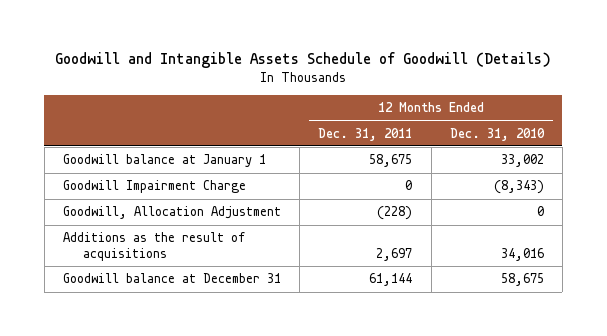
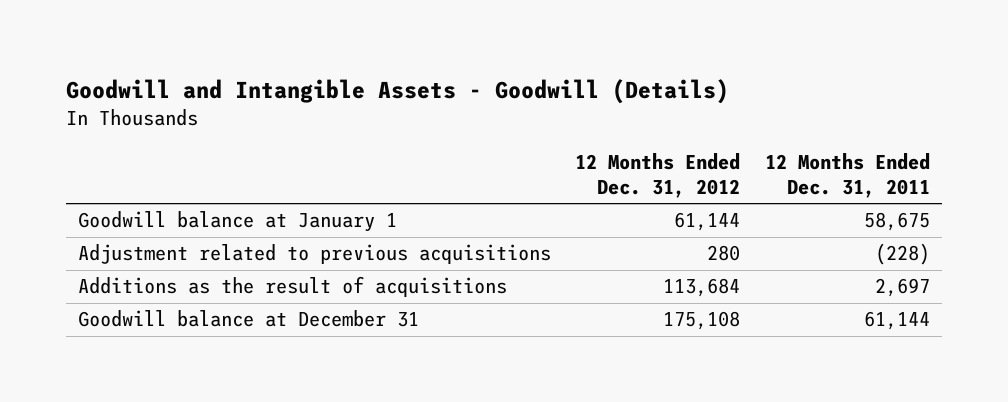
[55,52,552,69] Goodwill and Intangible Assets Schedule of Goodwill (Details) -> [66,78,730,104] Goodwill and Intangible Assets - Goodwill (Details)
[449,127,545,141] Dec. 31, 2010 -> none
none -> [575,152,741,198] 12 Months Ended Dec. 31, 2012
[62,180,246,194] Goodwill Impairment Charge -> none
[62,206,281,220] Goodwill, Allocation Adjustment -> [78,244,552,265] Adjustment related to previous acquisitions

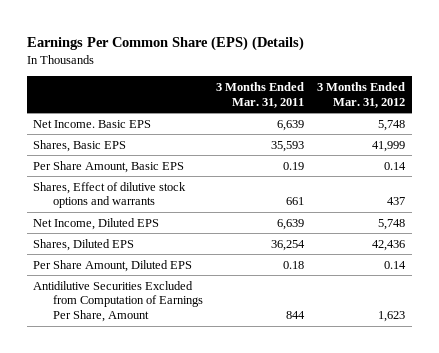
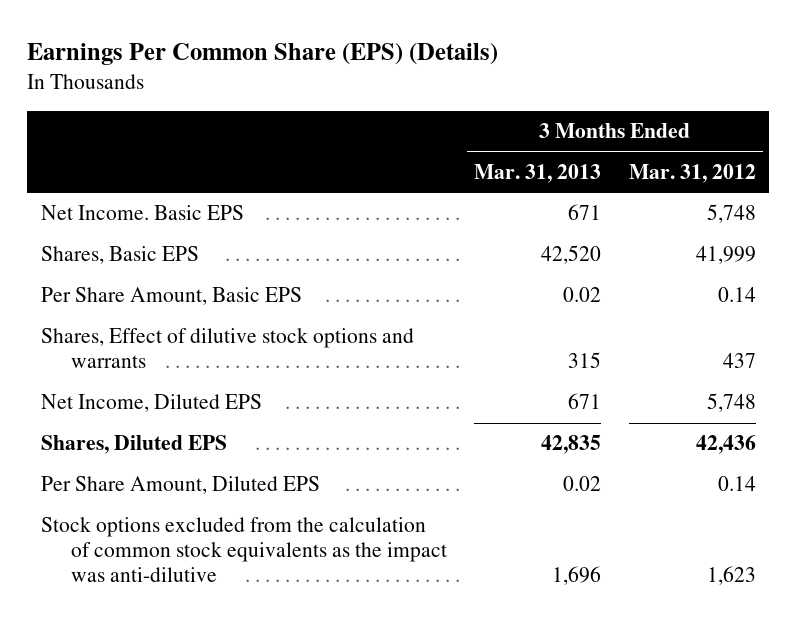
[216,82,305,108] 3 Months Ended Mar. 31, 2011 -> none
none -> [474,163,602,183] Mar. 31, 2013
[33,280,204,323] Antidilutive Securities Excluded from Computation of Earnings Per Share, Amount -> [40,517,447,583] Stock options excluded from the calculation of common stock equivalents as the impact was anti-dilutive

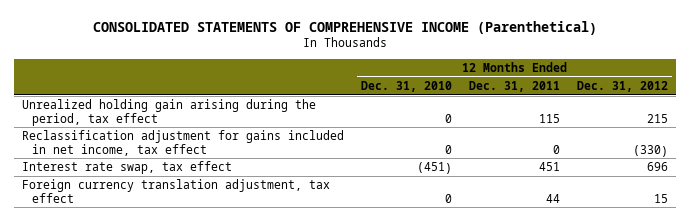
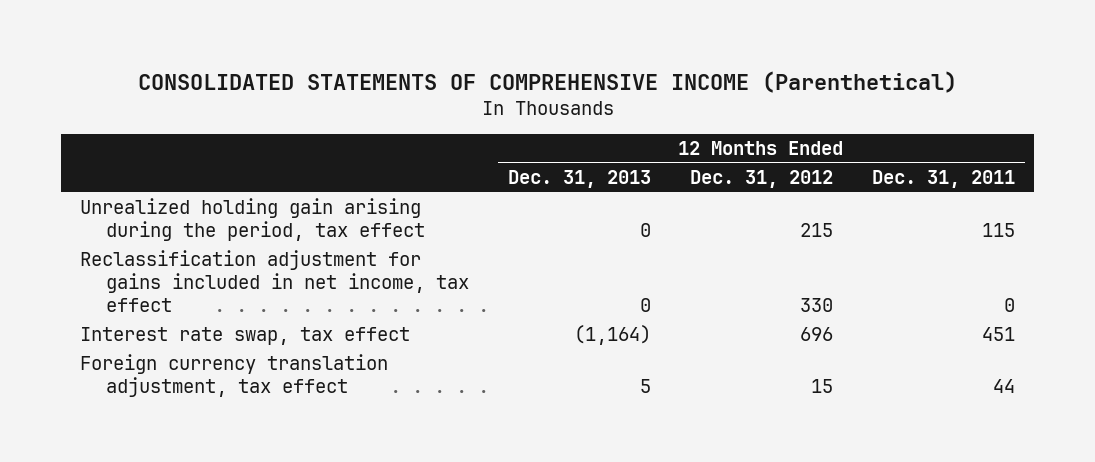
[361,80,453,92] Dec. 31, 2010 -> none
none -> [508,170,652,189] Dec. 31, 2013
[632,144,668,157] (330) -> [799,298,833,313] 330

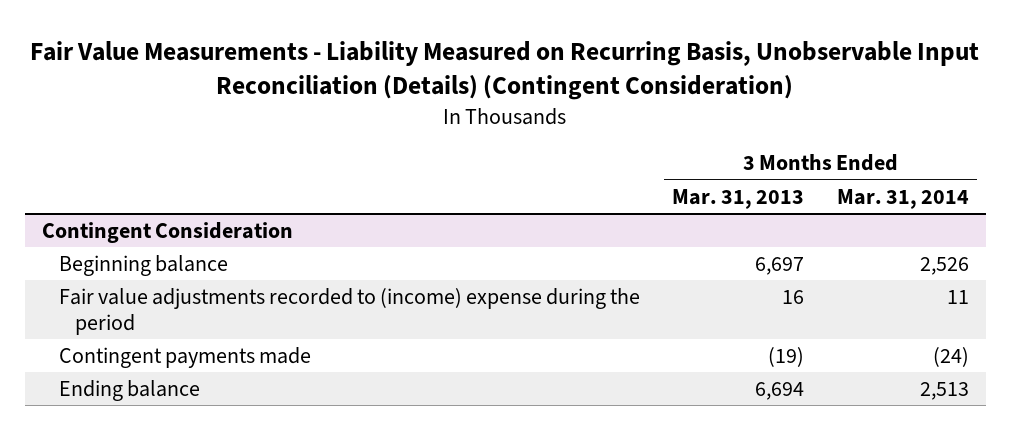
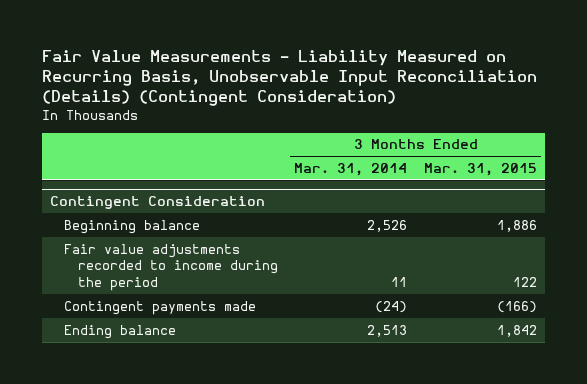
[672,188,805,209] Mar. 31, 2013 -> none
none -> [423,162,537,176] Mar. 31, 2015
[58,288,640,335] Fair value adjustments recorded to (income) expense during the period -> [64,243,278,291] Fair value adjustments recorded to income during the period

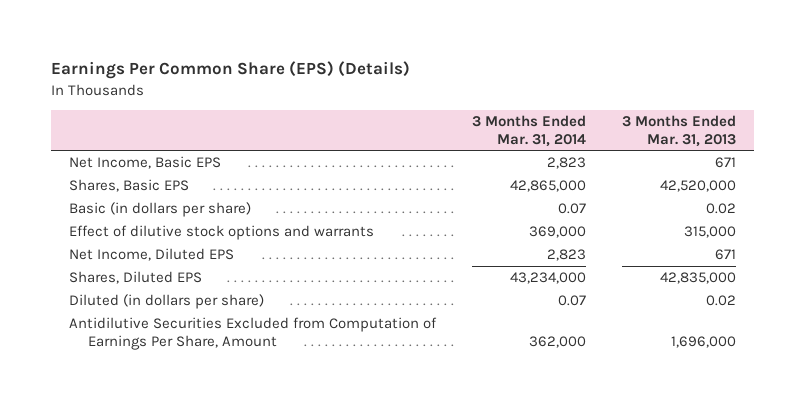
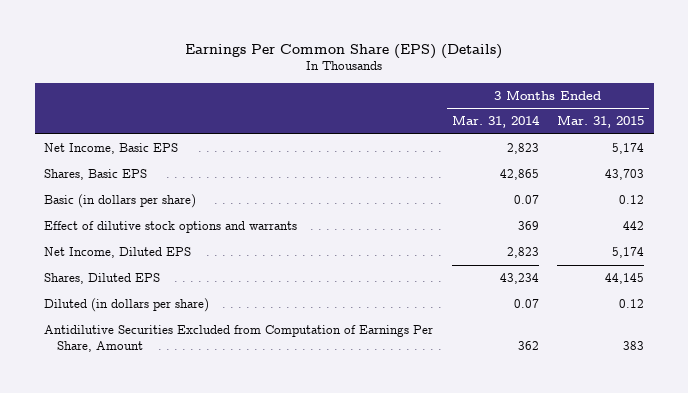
[621,114,736,147] 3 Months Ended Mar. 31, 2013 -> none
none -> [557,115,645,129] Mar. 31, 2015
[509,180,586,193] 42,865,000 -> [499,169,539,181] 42,865
[528,226,586,239] 369,000 -> [517,221,539,231] 369
[509,272,586,285] 43,234,000 -> [499,273,539,285] 43,234
[528,336,586,349] 362,000 -> [517,340,539,350] 362

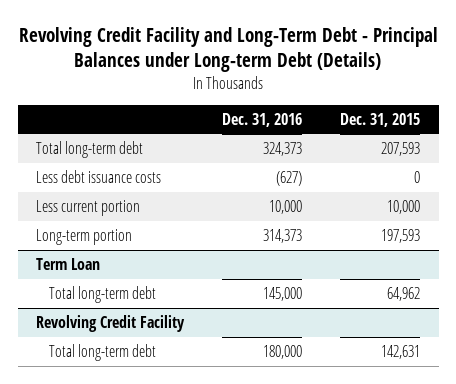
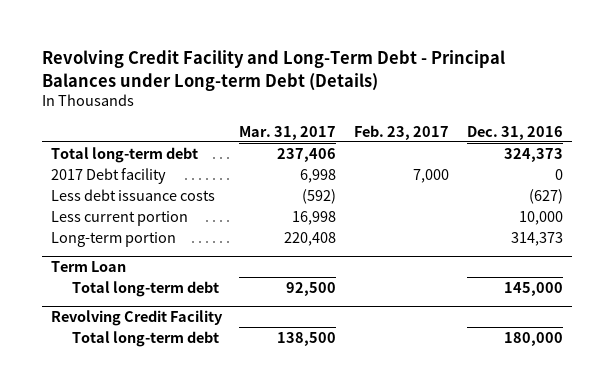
[339,112,420,127] Dec. 31, 2015 -> none
none -> [239,125,337,140] Mar. 31, 2017
none -> [354,124,450,140] Feb. 23, 2017
none -> [50,167,166,184] 2017 Debt facility

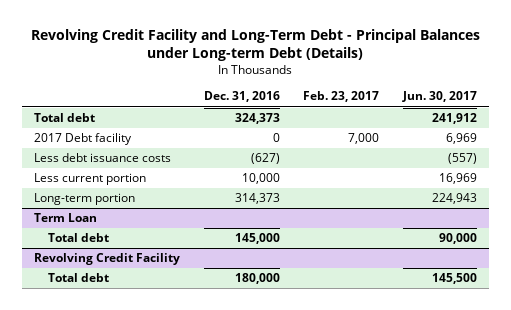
[239,125,337,140] Mar. 31, 2017 -> none
none -> [402,91,478,103] Jun. 30, 2017
[50,146,198,163] Total long-term debt -> [33,113,95,123] Total debt
[72,280,220,297] Total long-term debt -> [47,233,109,243] Total debt
[72,330,220,347] Total long-term debt -> [47,273,109,283] Total debt

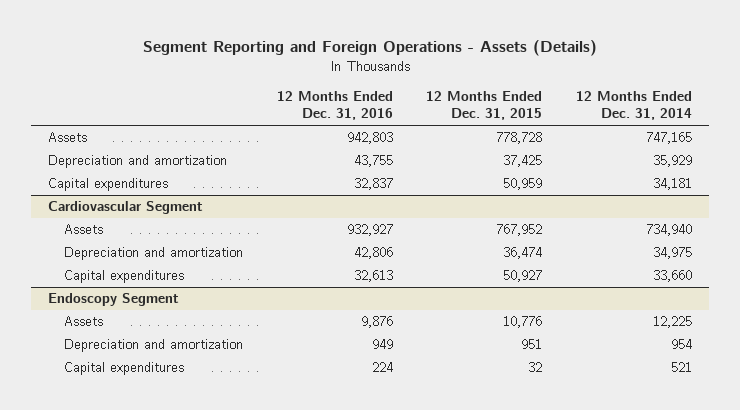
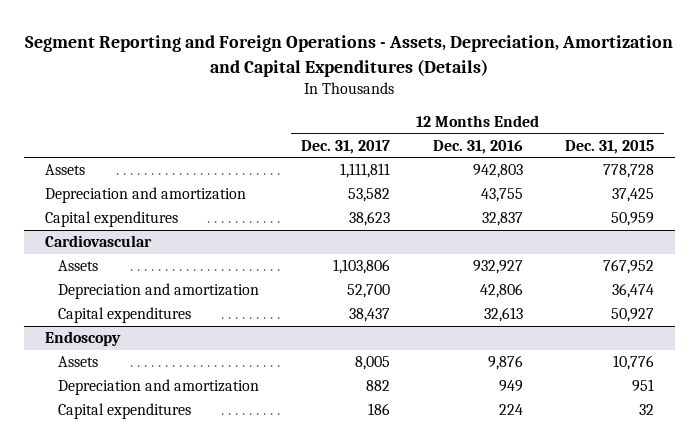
[142,40,597,57] Segment Reporting and Foreign Operations - Assets (Details) -> [25,35,674,77] Segment Reporting and Foreign Operations - Assets, Depreciation, Amortization and Capital Expenditures (Details)
[576,90,693,121] 12 Months Ended Dec. 31, 2014 -> none
none -> [301,139,391,154] Dec. 31, 2017
[47,201,203,215] Cardiovascular Segment -> [44,235,152,248] Cardiovascular
[47,293,179,307] Endoscopy Segment -> [44,331,121,347] Endoscopy

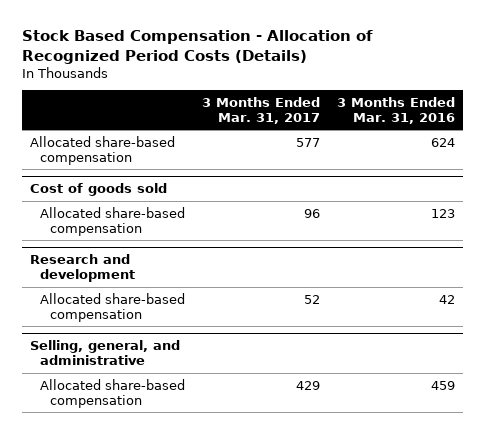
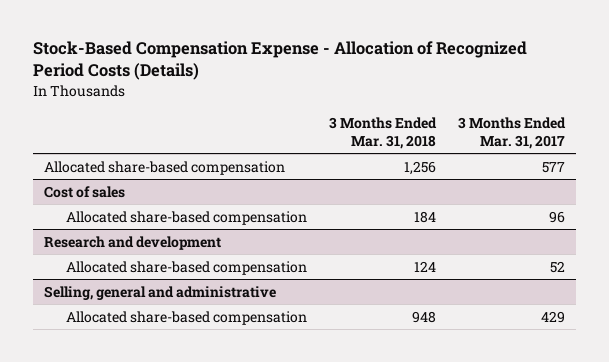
[21,30,373,64] Stock Based Compensation - Allocation of Recognized Period Costs (Details) -> [32,41,527,81] Stock-Based Compensation Expense - Allocation of Recognized Period Costs (Details)
[336,96,455,124] 3 Months Ended Mar. 31, 2016 -> none
none -> [329,116,438,149] 3 Months Ended Mar. 31, 2018
[30,183,168,197] Cost of goods sold -> [43,185,125,198] Cost of sales
[30,340,181,366] Selling, general, and administrative -> [43,285,276,300] Selling, general and administrative

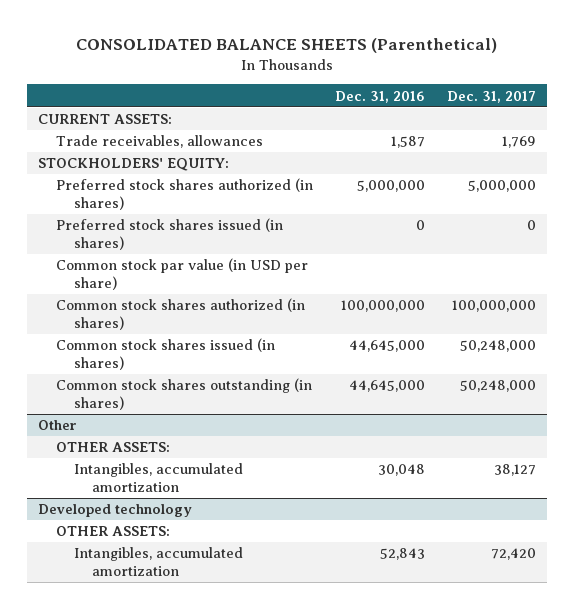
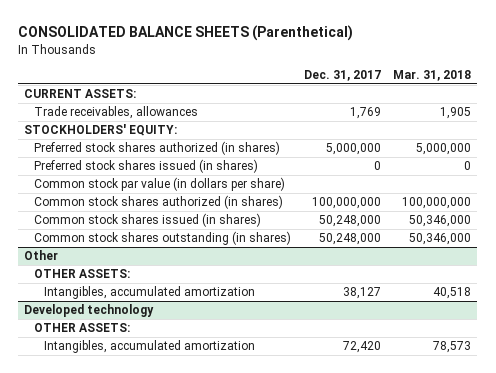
[334,90,425,103] Dec. 31, 2016 -> none
none -> [393,70,472,82] Mar. 31, 2018
[55,258,308,291] Common stock par value (in USD per share) -> [34,177,286,192] Common stock par value (in dollars per share)

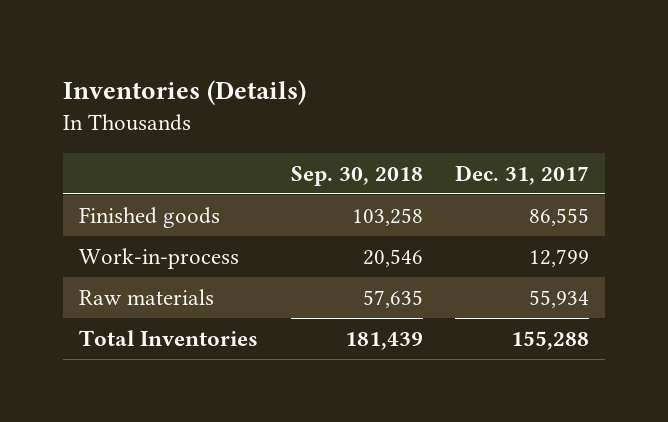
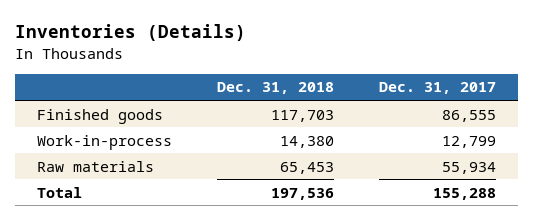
[290,165,423,186] Sep. 30, 2018 -> none
none -> [217,82,335,95] Dec. 31, 2018
[79,330,259,347] Total Inventories -> [37,186,83,198] Total

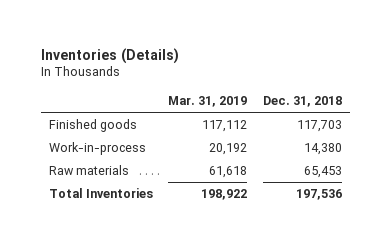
[378,82,496,95] Dec. 31, 2017 -> none
none -> [168,95,248,107] Mar. 31, 2019
[37,186,83,198] Total -> [48,188,153,199] Total Inventories

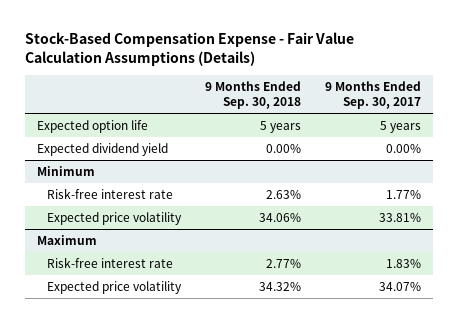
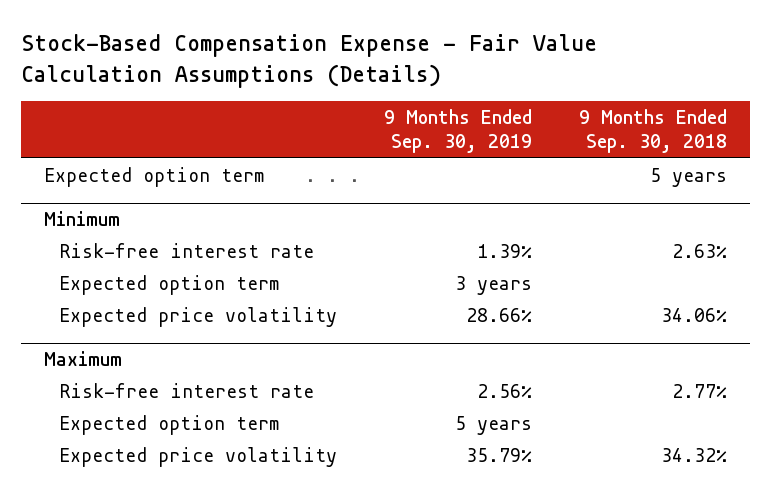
[325,81,422,110] 9 Months Ended Sep. 30, 2017 -> none
none -> [383,109,532,154] 9 Months Ended Sep. 30, 2019
[37,143,169,157] Expected dividend yield -> none
[37,120,149,134] Expected option life -> [44,166,265,187] Expected option term
none -> [59,274,280,295] Expected option term
none -> [59,414,280,435] Expected option term

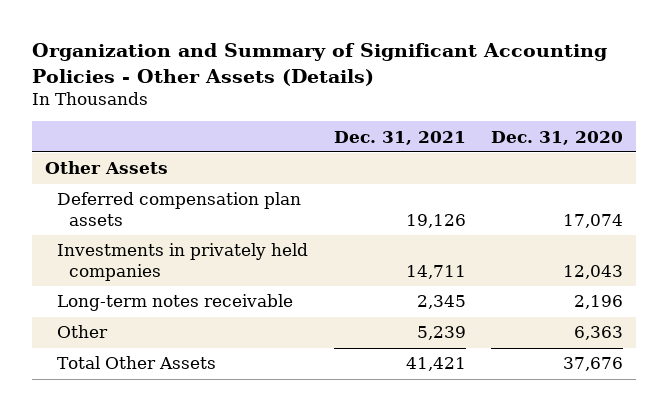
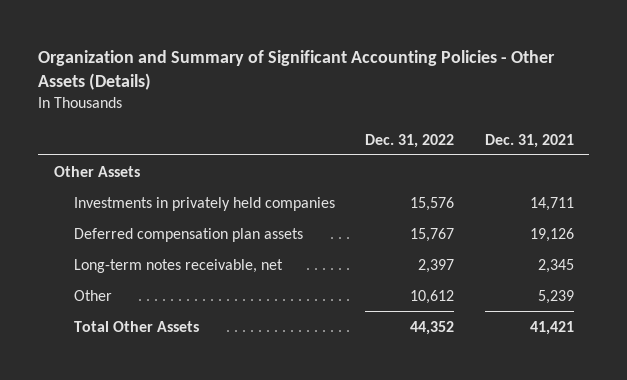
[491,130,624,145] Dec. 31, 2020 -> none
none -> [365,133,455,148] Dec. 31, 2022
[56,192,301,226] Deferred compensation plan assets -> [73,227,303,242] Deferred compensation plan assets
[56,294,293,312] Long-term notes receivable -> [73,258,283,273] Long-term notes receivable, net

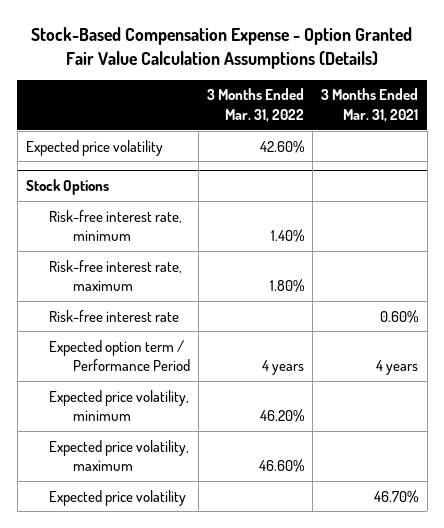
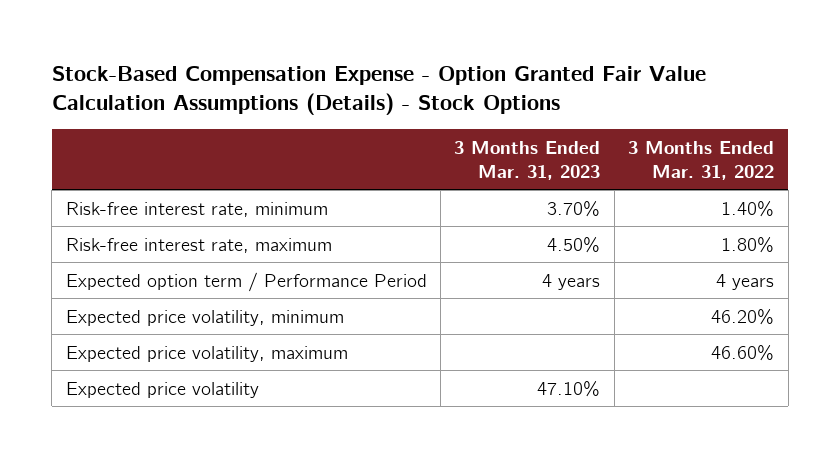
[31,26,413,69] Stock-Based Compensation Expense - Option Granted Fair Value Calculation Assumptions (Details) -> [51,66,706,116] Stock-Based Compensation Expense - Option Granted Fair Value Calculation Assumptions (Details) - Stock Options
[321,88,419,123] 3 Months Ended Mar. 31, 2021 -> none
none -> [454,141,601,180] 3 Months Ended Mar. 31, 2023
[25,139,163,156] Expected price volatility -> none
[25,179,109,196] Stock Options -> none
[49,309,180,322] Risk-free interest rate -> none

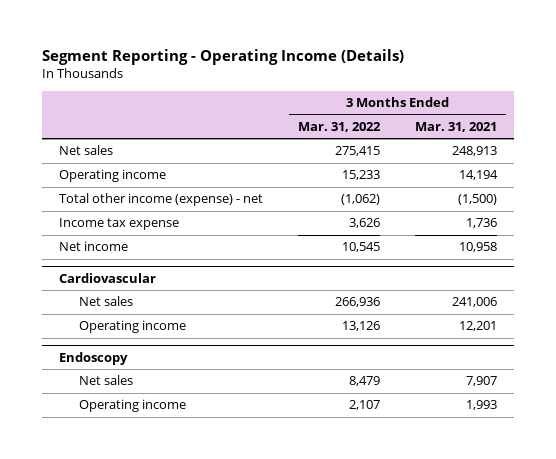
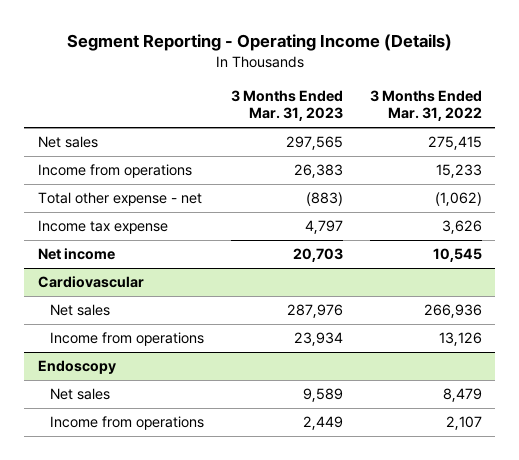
[415,121,498,132] Mar. 31, 2021 -> none
none -> [230,89,343,122] 3 Months Ended Mar. 31, 2023
[59,169,167,183] Operating income -> [37,164,192,179] Income from operations
[59,193,264,207] Total other income (expense) - net -> [37,192,202,207] Total other expense - net
[79,320,187,334] Operating income -> [49,332,204,347] Income from operations
[79,399,187,413] Operating income -> [49,416,204,431] Income from operations

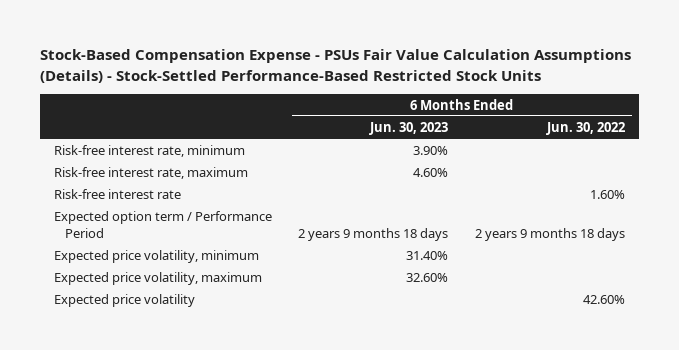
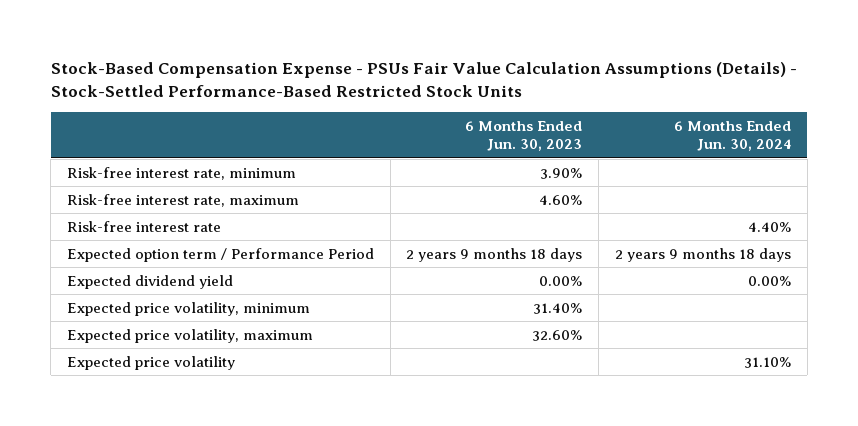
[546,121,626,135] Jun. 30, 2022 -> none
none -> [673,120,791,152] 6 Months Ended Jun. 30, 2024
none -> [66,274,233,289] Expected dividend yield

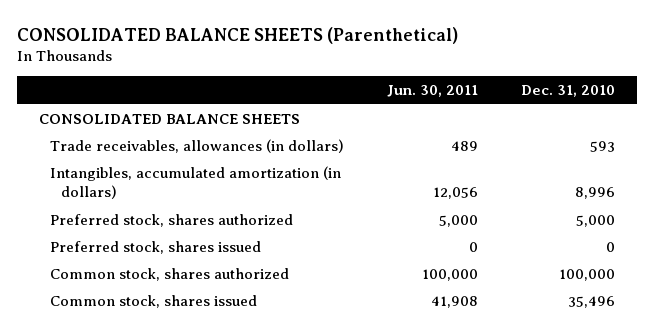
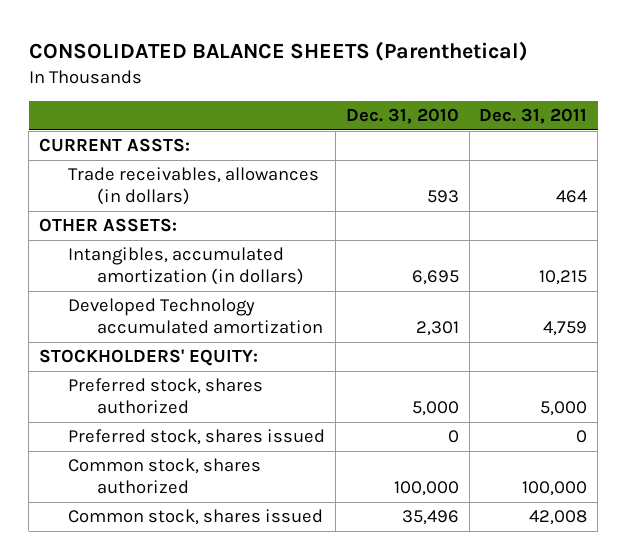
[387,85,479,98] Jun. 30, 2011 -> none
none -> [479,108,588,125] Dec. 31, 2011
[38,113,300,124] CONSOLIDATED BALANCE SHEETS -> none
none -> [39,138,191,153] CURRENT ASSTS:
none -> [39,218,178,233] OTHER ASSETS:
[575,187,616,200] 8,996 -> [411,270,459,286] 6,695
none -> [68,298,324,335] Developed Technology accumulated amortization
none -> [39,349,259,367] STOCKHOLDERS' EQUITY:

